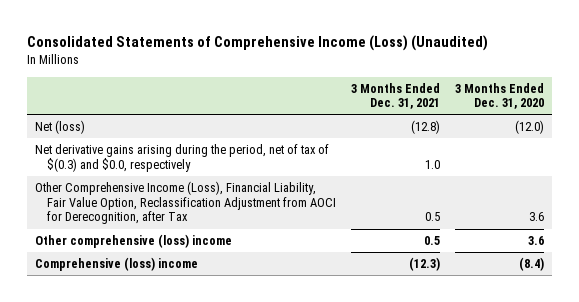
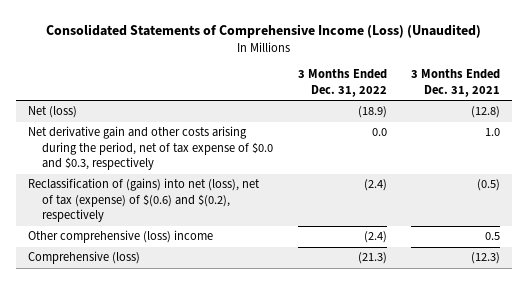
[454,82,544,110] 3 Months Ended Dec. 31, 2020 -> none
none -> [297,69,387,97] 3 Months Ended Dec. 31, 2022
[34,181,336,225] Other Comprehensive Income (Loss), Financial Liability, Fair Value Option, Reclassification Adjustment from AOCI for Derecognition, after Tax -> none
[34,144,329,172] Net derivative gains arising during the period, net of tax of $(0.3) and $0.0, respectively -> [28,126,274,171] Net derivative gain and other costs arising during the period, net of tax expense of $0.0 and $0.3, respectively
none -> [28,178,261,223] Reclassification of (gains) into net (loss), net of tax (expense) of $(0.6) and $(0.2), respectively
[34,257,198,272] Comprehensive (loss) income -> [28,251,141,265] Comprehensive (loss)

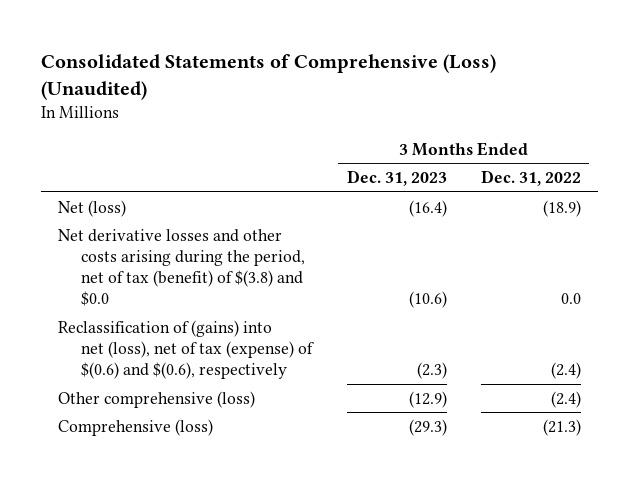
[46,24,482,39] Consolidated Statements of Comprehensive Income (Loss) (Unaudited) -> [41,53,497,100] Consolidated Statements of Comprehensive (Loss) (Unaudited)
[411,69,501,97] 3 Months Ended Dec. 31, 2021 -> none
none -> [346,170,447,187] Dec. 31, 2023
[28,126,274,171] Net derivative gain and other costs arising during the period, net of tax expense of $0.0 and $0.3, respectively -> [58,228,306,307] Net derivative losses and other costs arising during the period, net of tax (benefit) of $(3.8) and $0.0
[28,178,261,223] Reclassification of (gains) into net (loss), net of tax (expense) of $(0.6) and $(0.2), respectively -> [58,319,315,380] Reclassification of (gains) into net (loss), net of tax (expense) of $(0.6) and $(0.6), respectively
[28,230,214,244] Other comprehensive (loss) income -> [58,390,256,408] Other comprehensive (loss)

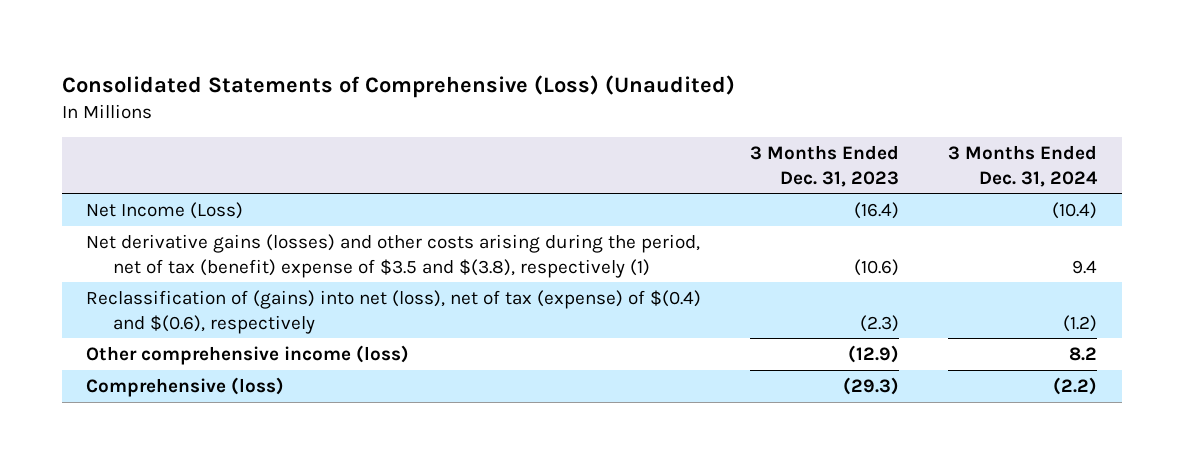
[480,170,581,187] Dec. 31, 2022 -> none
none -> [948,144,1099,187] 3 Months Ended Dec. 31, 2024
[58,199,127,217] Net (loss) -> [86,201,244,219] Net Income (Loss)
[58,228,306,307] Net derivative losses and other costs arising during the period, net of tax (benefit) of $(3.8) and $0.0 -> [86,233,701,278] Net derivative gains (losses) and other costs arising during the period, net of tax (benefit) expense of $3.5 and $(3.8), respectively (1)
[58,319,315,380] Reclassification of (gains) into net (loss), net of tax (expense) of $(0.6) and $(0.6), respectively -> [86,289,702,334] Reclassification of (gains) into net (loss), net of tax (expense) of $(0.4) and $(0.6), respectively
[58,390,256,408] Other comprehensive (loss) -> [86,344,410,365] Other comprehensive income (loss)

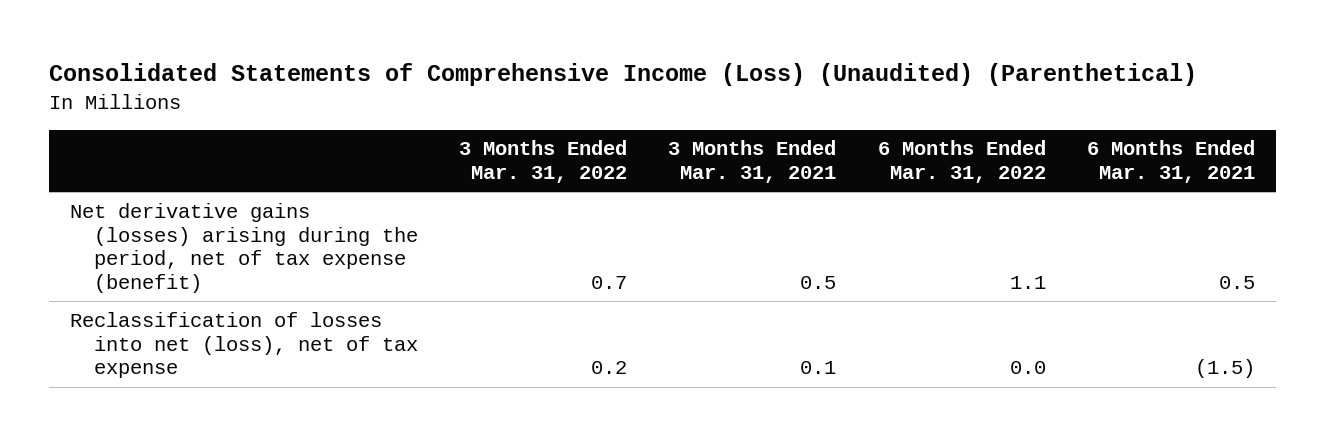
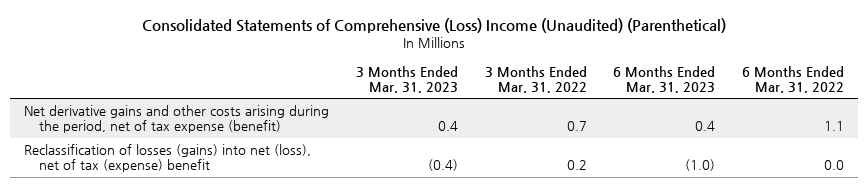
[49,63,1198,87] Consolidated Statements of Comprehensive Income (Loss) (Unaudited) (Parenthetical) -> [142,17,727,33] Consolidated Statements of Comprehensive (Loss) Income (Unaudited) (Parenthetical)
[668,140,837,184] 3 Months Ended Mar. 31, 2021 -> none
[1087,140,1256,184] 6 Months Ended Mar. 31, 2021 -> none
none -> [355,65,458,93] 3 Months Ended Mar. 31, 2023
none -> [613,65,716,93] 6 Months Ended Mar. 31, 2023
[70,202,418,294] Net derivative gains (losses) arising during the period, net of tax expense (benefit) -> [23,105,329,134] Net derivative gains and other costs arising during the period, net of tax expense (benefit)
[70,311,418,379] Reclassification of losses into net (loss), net of tax expense -> [23,144,311,173] Reclassification of losses (gains) into net (loss), net of tax (expense) benefit

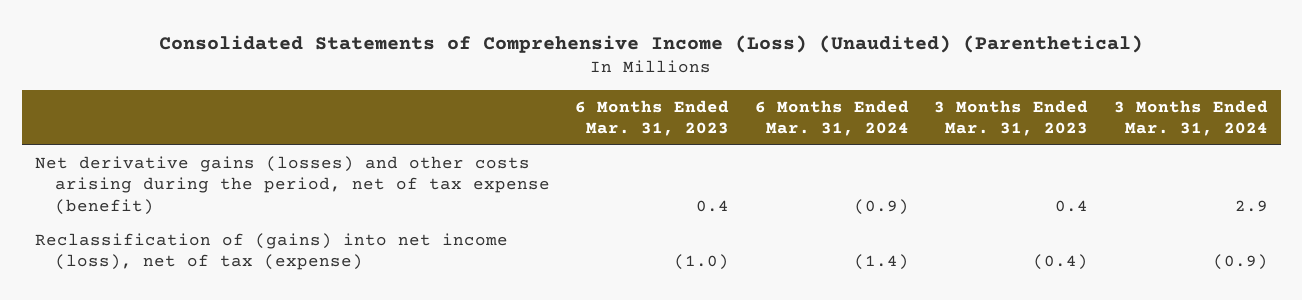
[142,17,727,33] Consolidated Statements of Comprehensive (Loss) Income (Unaudited) (Parenthetical) -> [159,34,1144,53] Consolidated Statements of Comprehensive Income (Loss) (Unaudited) (Parenthetical)
[484,65,587,93] 3 Months Ended Mar. 31, 2022 -> none
[742,65,845,93] 6 Months Ended Mar. 31, 2022 -> none
none -> [754,99,909,137] 6 Months Ended Mar. 31, 2024
none -> [1113,99,1268,137] 3 Months Ended Mar. 31, 2024
[23,105,329,134] Net derivative gains and other costs arising during the period, net of tax expense (benefit) -> [34,156,550,215] Net derivative gains (losses) and other costs arising during the period, net of tax expense (benefit)
[23,144,311,173] Reclassification of losses (gains) into net (loss), net of tax (expense) benefit -> [34,233,508,271] Reclassification of (gains) into net income (loss), net of tax (expense)

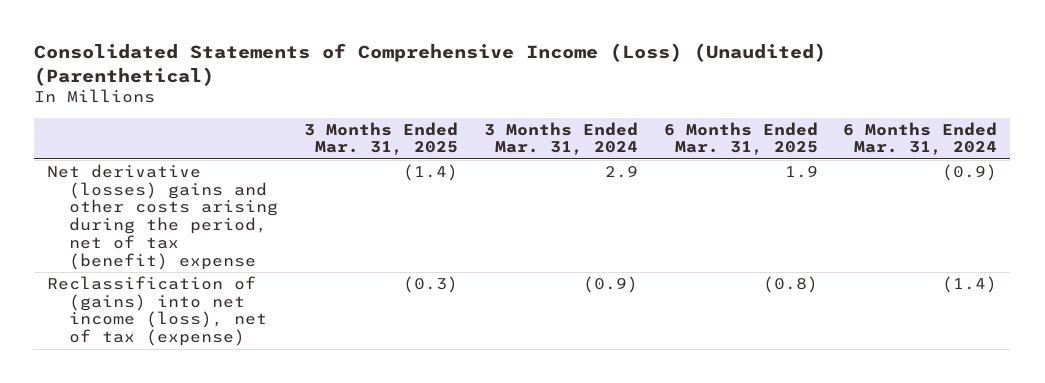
[575,99,730,137] 6 Months Ended Mar. 31, 2023 -> none
[934,99,1089,137] 3 Months Ended Mar. 31, 2023 -> none
none -> [303,121,458,156] 3 Months Ended Mar. 31, 2025
none -> [663,121,818,156] 6 Months Ended Mar. 31, 2025
[34,156,550,215] Net derivative gains (losses) and other costs arising during the period, net of tax expense (benefit) -> [47,164,278,270] Net derivative (losses) gains and other costs arising during the period, net of tax (benefit) expense

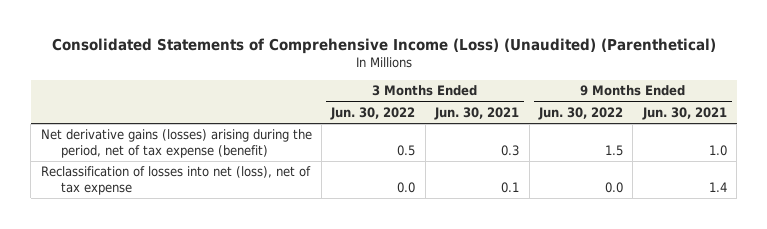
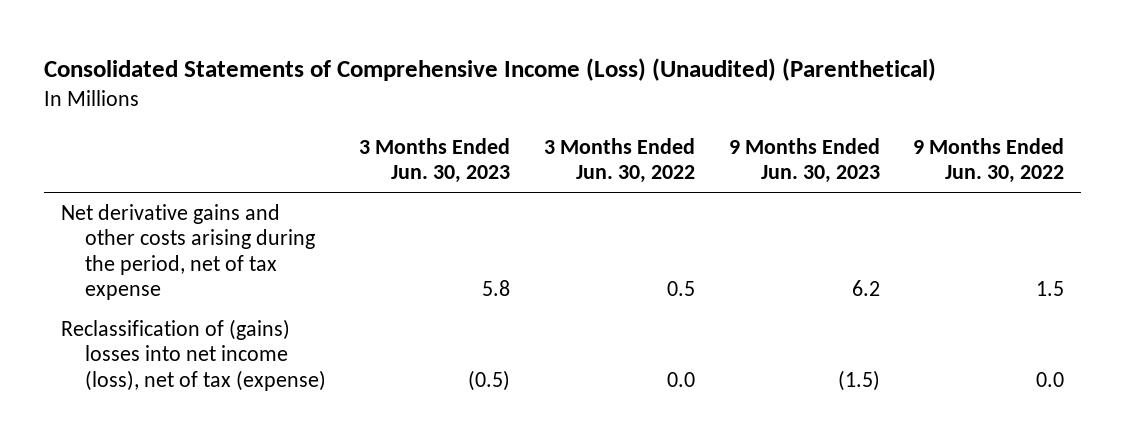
[434,106,520,120] Jun. 30, 2021 -> none
[641,106,727,120] Jun. 30, 2021 -> none
none -> [359,137,511,184] 3 Months Ended Jun. 30, 2023
none -> [728,137,880,184] 9 Months Ended Jun. 30, 2023
[40,129,312,158] Net derivative gains (losses) arising during the period, net of tax expense (benefit) -> [60,203,315,301] Net derivative gains and other costs arising during the period, net of tax expense
[40,166,311,195] Reclassification of losses into net (loss), net of tax expense -> [60,318,326,391] Reclassification of (gains) losses into net income (loss), net of tax (expense)

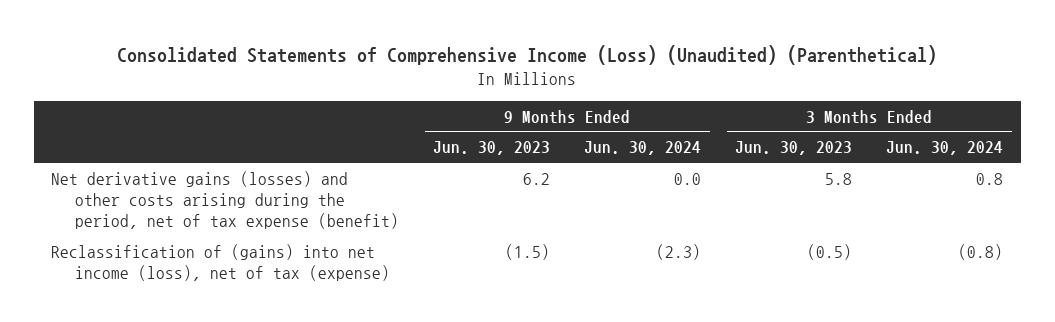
[543,137,695,184] 3 Months Ended Jun. 30, 2022 -> none
[913,137,1065,184] 9 Months Ended Jun. 30, 2022 -> none
none -> [584,141,702,156] Jun. 30, 2024
none -> [886,141,1004,156] Jun. 30, 2024
[60,203,315,301] Net derivative gains and other costs arising during the period, net of tax expense -> [51,170,400,229] Net derivative gains (losses) and other costs arising during the period, net of tax expense (benefit)
[60,318,326,391] Reclassification of (gains) losses into net income (loss), net of tax (expense) -> [51,243,391,281] Reclassification of (gains) into net income (loss), net of tax (expense)

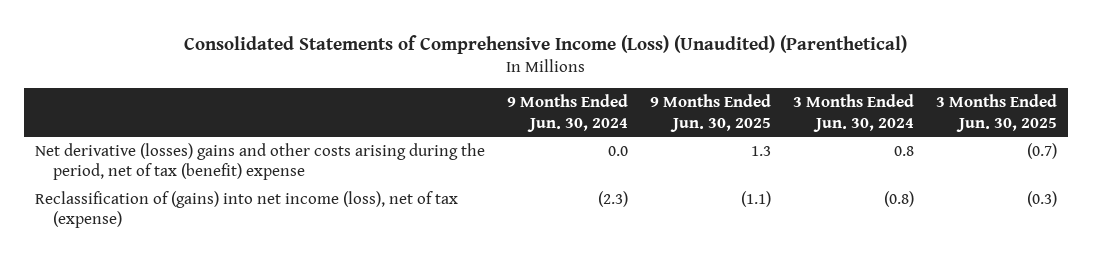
[433,141,551,156] Jun. 30, 2023 -> none
[735,141,853,156] Jun. 30, 2023 -> none
none -> [650,94,772,132] 9 Months Ended Jun. 30, 2025
none -> [936,94,1058,132] 3 Months Ended Jun. 30, 2025
[51,170,400,229] Net derivative gains (losses) and other costs arising during the period, net of tax expense (benefit) -> [35,142,486,181] Net derivative (losses) gains and other costs arising during the period, net of tax (benefit) expense

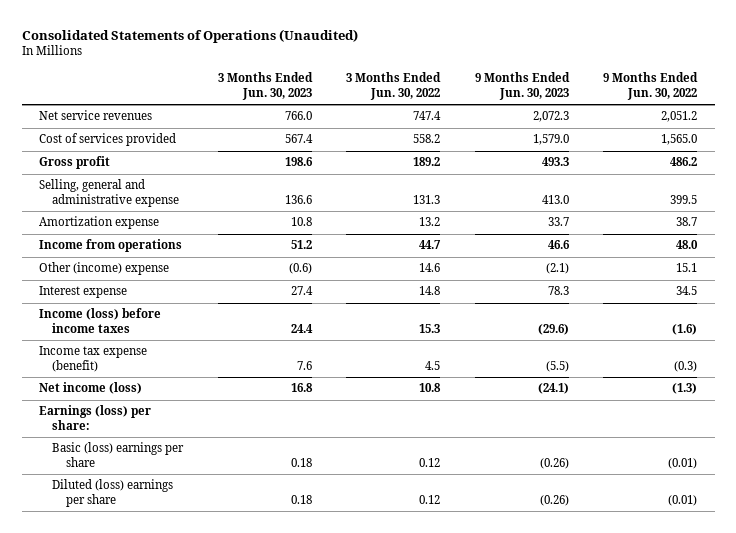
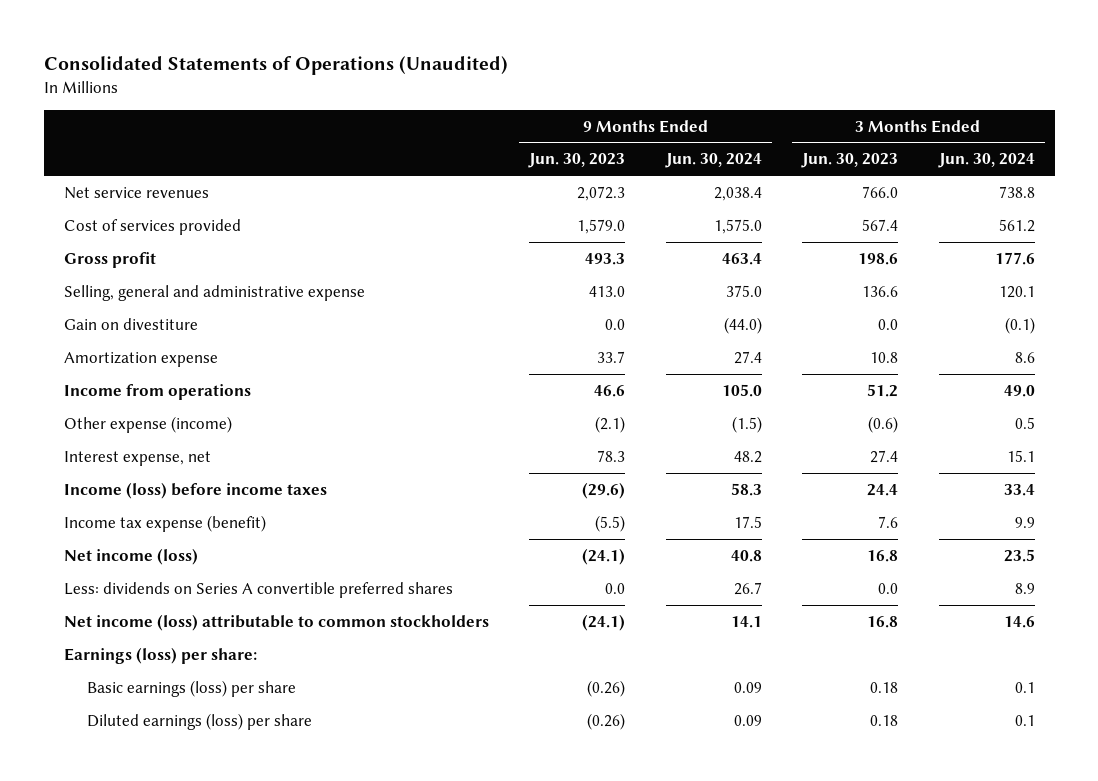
[346,72,442,100] 3 Months Ended Jun. 30, 2022 -> none
[603,72,699,100] 9 Months Ended Jun. 30, 2022 -> none
none -> [664,153,762,169] Jun. 30, 2024
none -> [937,153,1035,169] Jun. 30, 2024
none -> [63,317,198,330] Gain on divestiture
[39,262,170,276] Other (income) expense -> [63,415,232,433] Other expense (income)
[39,286,128,299] Interest expense -> [63,450,211,466] Interest expense, net
none -> [63,581,453,598] Less: dividends on Series A convertible preferred shares
none -> [63,613,489,631] Net income (loss) attributable to common stockholders
[52,442,185,468] Basic (loss) earnings per share -> [86,679,296,697] Basic earnings (loss) per share
[52,479,174,508] Diluted (loss) earnings per share -> [86,712,312,730] Diluted earnings (loss) per share

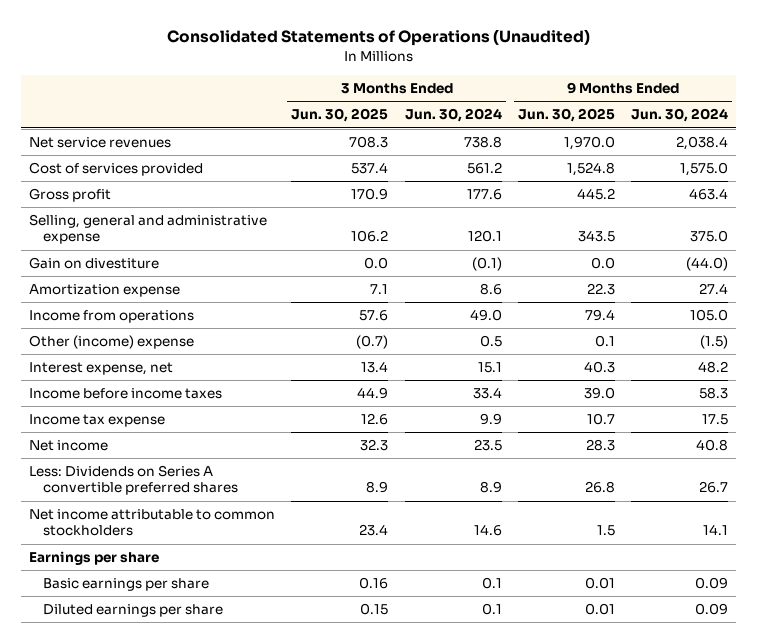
[528,153,626,169] Jun. 30, 2023 -> none
[801,153,899,169] Jun. 30, 2023 -> none
none -> [291,108,389,123] Jun. 30, 2025
none -> [517,108,615,123] Jun. 30, 2025
[63,415,232,433] Other expense (income) -> [29,335,195,350] Other (income) expense
[63,481,327,499] Income (loss) before income taxes -> [29,388,223,400] Income before income taxes
[63,514,266,532] Income tax expense (benefit) -> [29,414,166,428] Income tax expense
[63,547,198,565] Net income (loss) -> [29,440,109,452] Net income
[63,581,453,598] Less: dividends on Series A convertible preferred shares -> [29,465,239,496] Less: Dividends on Series A convertible preferred shares
[63,613,489,631] Net income (loss) attributable to common stockholders -> [29,509,276,537] Net income attributable to common stockholders
[63,646,257,664] Earnings (loss) per share: -> [29,551,160,566] Earnings per share
[86,679,296,697] Basic earnings (loss) per share -> [43,578,210,592] Basic earnings per share
[86,712,312,730] Diluted earnings (loss) per share -> [43,604,224,618] Diluted earnings per share

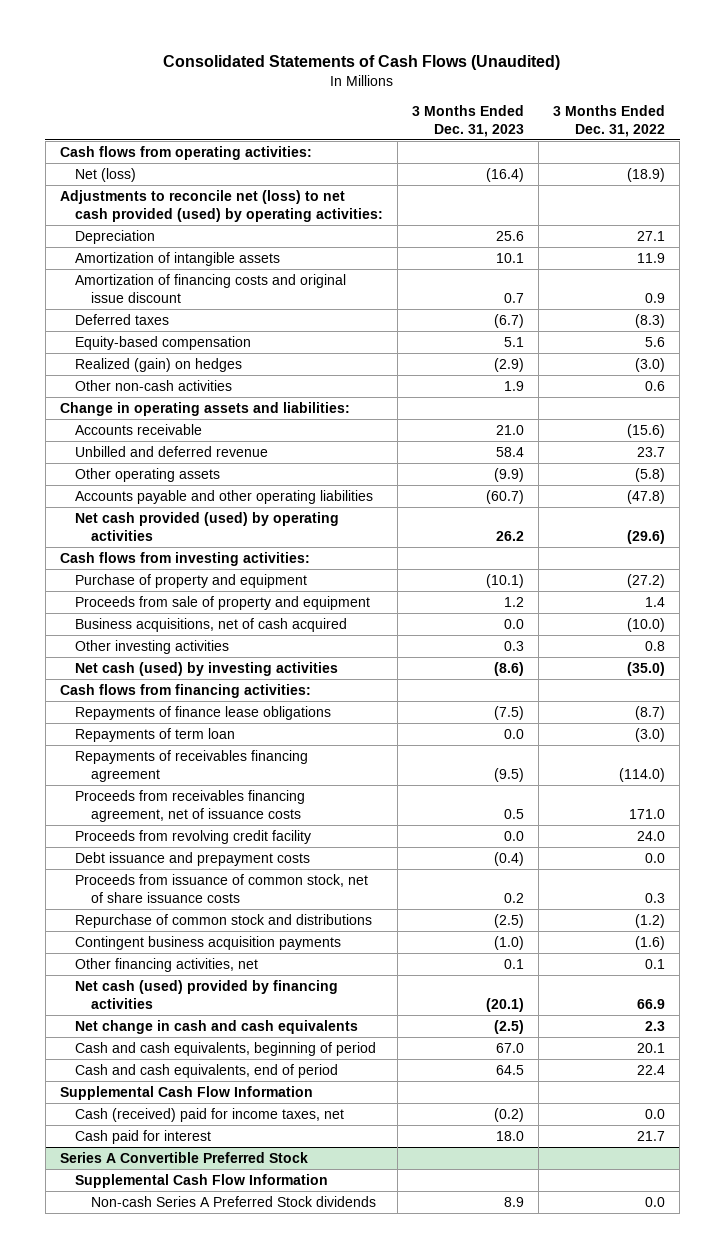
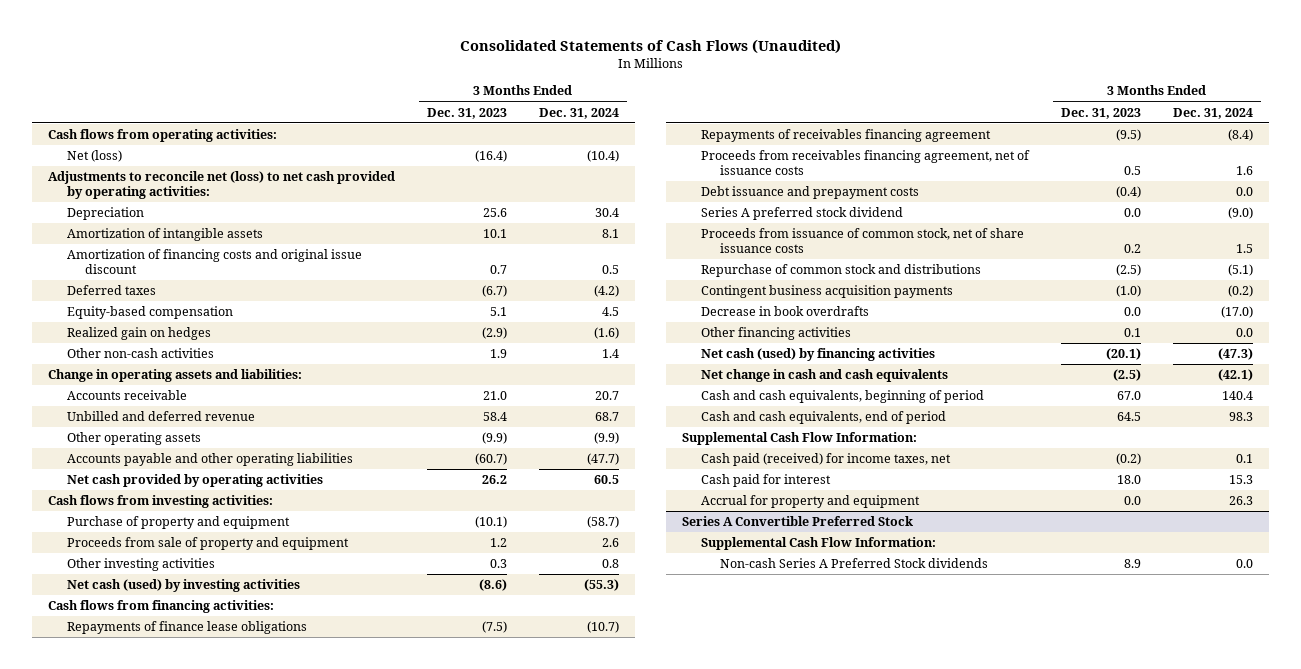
[553,104,666,137] 3 Months Ended Dec. 31, 2022 -> none
none -> [539,107,620,119] Dec. 31, 2024
[59,189,384,222] Adjustments to reconcile net (loss) to net cash provided (used) by operating activities: -> [47,171,395,199] Adjustments to reconcile net (loss) to net cash provided by operating activities:
[75,357,243,372] Realized (gain) on hedges -> [66,327,211,341] Realized gain on hedges
[75,511,340,541] Net cash provided (used) by operating activities -> [66,474,323,488] Net cash provided by operating activities
[75,617,348,632] Business acquisitions, net of cash acquired -> none
[75,727,236,742] Repayments of term loan -> none
[75,829,312,844] Proceeds from revolving credit facility -> none
none -> [700,207,903,221] Series A preferred stock dividend
none -> [700,306,869,317] Decrease in book overdrafts
[75,957,259,972] Other financing activities, net -> [700,327,851,341] Other financing activities
[75,979,339,1009] Net cash (used) provided by financing activities -> [700,348,935,362] Net cash (used) by financing activities
[59,1085,313,1100] Supplemental Cash Flow Information -> [682,432,918,446] Supplemental Cash Flow Information:
[75,1107,345,1122] Cash (received) paid for income taxes, net -> [700,453,951,467] Cash paid (received) for income taxes, net
none -> [700,495,920,509] Accrual for property and equipment
[75,1173,329,1188] Supplemental Cash Flow Information -> [700,537,936,551] Supplemental Cash Flow Information:

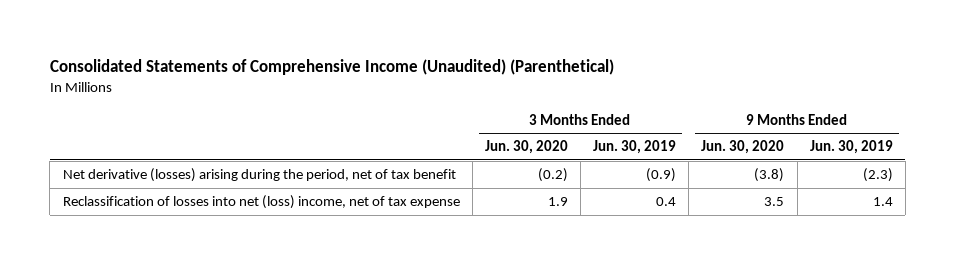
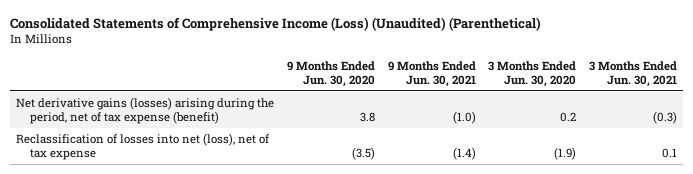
[49,59,614,76] Consolidated Statements of Comprehensive Income (Unaudited) (Parenthetical) -> [10,16,542,31] Consolidated Statements of Comprehensive Income (Loss) (Unaudited) (Parenthetical)
[593,140,677,155] Jun. 30, 2019 -> none
[809,140,893,155] Jun. 30, 2019 -> none
none -> [387,60,476,88] 9 Months Ended Jun. 30, 2021
none -> [588,60,677,88] 3 Months Ended Jun. 30, 2021
[62,168,456,183] Net derivative (losses) arising during the period, net of tax benefit -> [16,96,275,125] Net derivative gains (losses) arising during the period, net of tax expense (benefit)
[537,168,568,183] (0.2) -> [560,112,577,123] 0.2
[754,168,785,183] (3.8) -> [359,112,375,123] 3.8
[62,195,460,210] Reclassification of losses into net (loss) income, net of tax expense -> [16,132,271,161] Reclassification of losses into net (loss), net of tax expense
[547,197,568,207] 1.9 -> [554,147,577,161] (1.9)
[764,197,785,207] 3.5 -> [351,147,375,161] (3.5)

